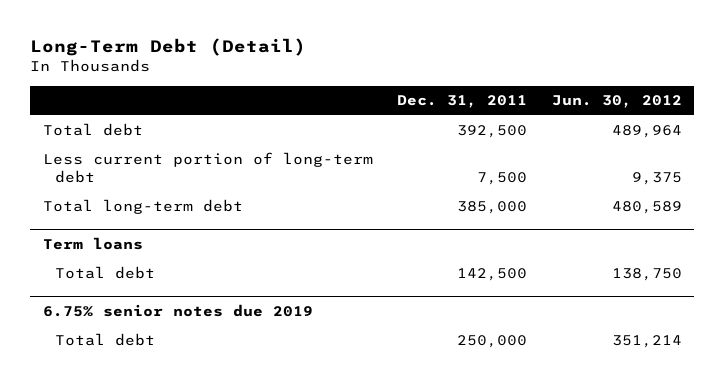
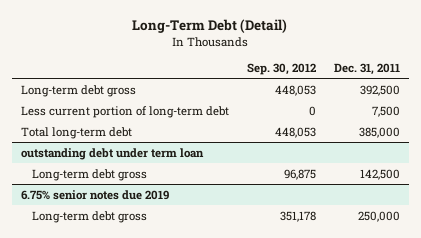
[551,95,682,109] Jun. 30, 2012 -> none
none -> [246,63,316,76] Sep. 30, 2012
[42,123,143,137] Total debt -> [20,84,136,97] Long-term debt gross
[42,237,143,251] Term loans -> none
none -> [20,147,204,160] outstanding debt under term loan
[55,266,156,280] Total debt -> [31,168,147,181] Long-term debt gross
[55,333,156,347] Total debt -> [31,210,147,223] Long-term debt gross

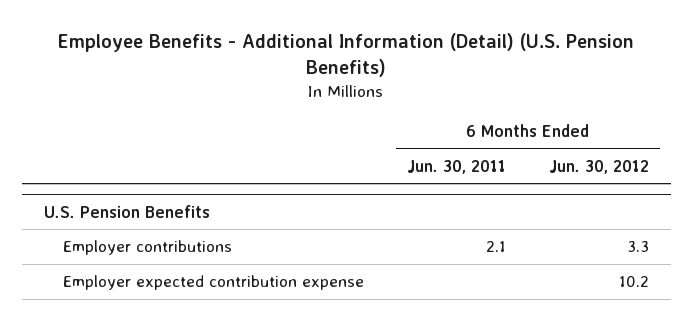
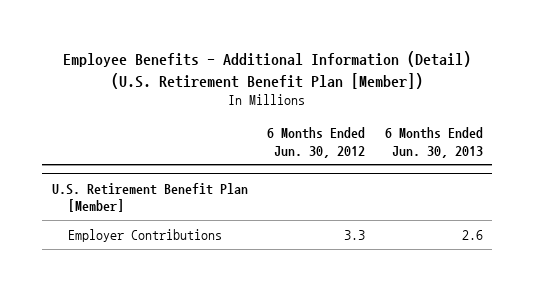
[58,33,635,78] Employee Benefits - Additional Information (Detail) (U.S. Pension Benefits) -> [63,50,472,89] Employee Benefits - Additional Information (Detail) (U.S. Retirement Benefit Plan [Member])
[406,159,506,174] Jun. 30, 2011 -> none
none -> [384,126,483,158] 6 Months Ended Jun. 30, 2013
[43,204,210,218] U.S. Pension Benefits -> none
[62,275,364,291] Employer expected contribution expense -> none
none -> [52,182,249,213] U.S. Retirement Benefit Plan [Member]
[62,240,232,256] Employer contributions -> [68,228,223,242] Employer Contributions

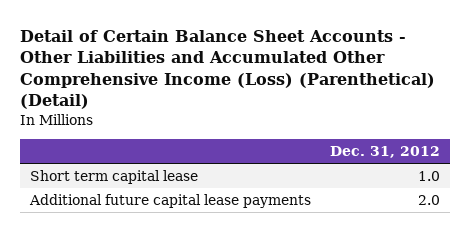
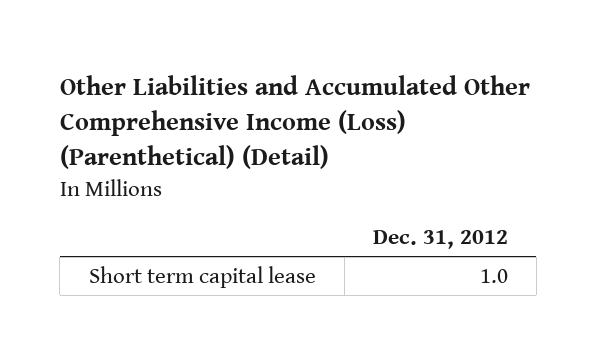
[19,29,435,110] Detail of Certain Balance Sheet Accounts - Other Liabilities and Accumulated Other Comprehensive Income (Loss) (Parenthetical) (Detail) -> [59,75,530,170] Other Liabilities and Accumulated Other Comprehensive Income (Loss) (Parenthetical) (Detail)
[28,194,311,209] Additional future capital lease payments -> none

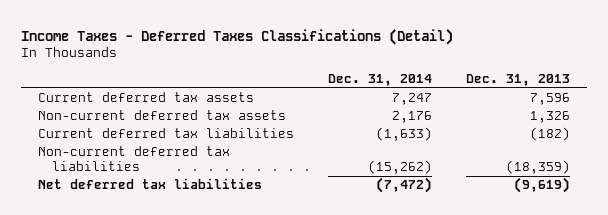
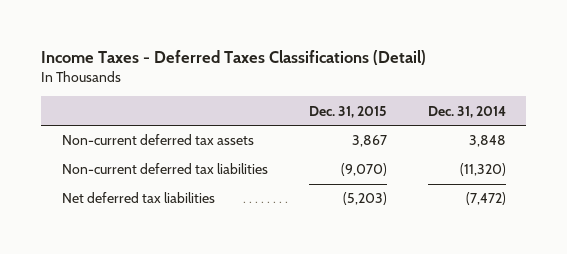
[465,73,570,86] Dec. 31, 2013 -> none
none -> [308,105,387,118] Dec. 31, 2015
[38,92,255,103] Current deferred tax assets -> none
[38,128,295,139] Current deferred tax liabilities -> none
[391,111,432,124] 2,176 -> [468,135,506,148] 3,848
[367,159,432,174] (15,262) -> [459,163,506,177] (11,320)

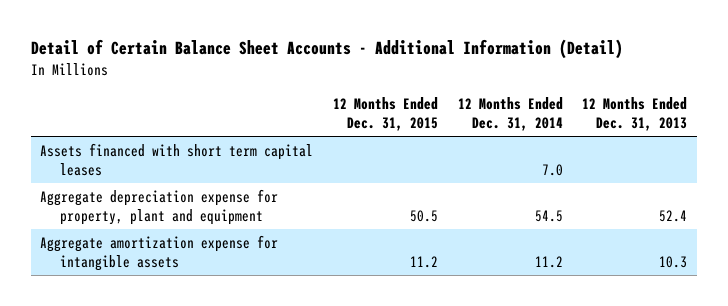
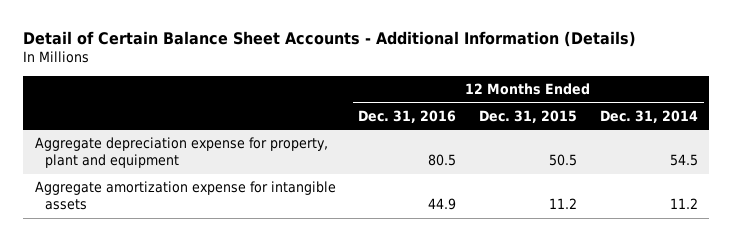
[30,39,623,60] Detail of Certain Balance Sheet Accounts - Additional Information (Detail) -> [23,31,637,48] Detail of Certain Balance Sheet Accounts - Additional Information (Details)
[582,97,688,131] 12 Months Ended Dec. 31, 2013 -> none
none -> [358,109,457,123] Dec. 31, 2016
[40,143,314,176] Assets financed with short term capital leases -> none

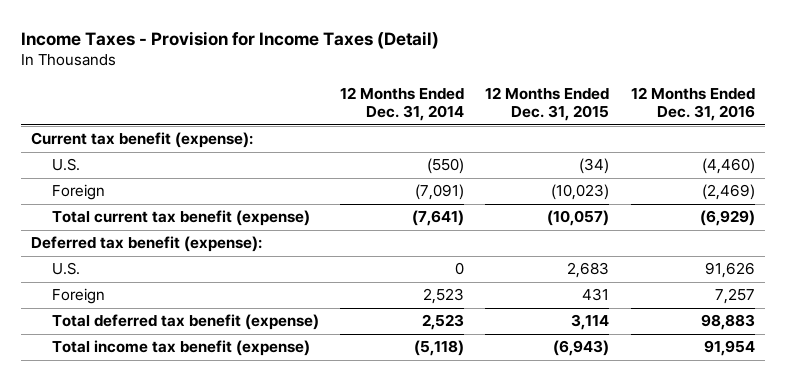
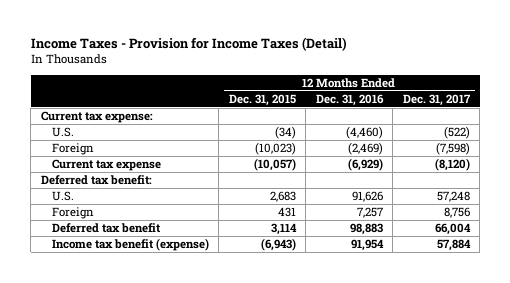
[340,86,465,122] 12 Months Ended Dec. 31, 2014 -> none
none -> [402,93,471,106] Dec. 31, 2017
[31,132,254,149] Current tax benefit (expense): -> [40,111,153,124] Current tax expense:
[51,210,310,227] Total current tax benefit (expense) -> [51,159,161,172] Current tax expense
[31,236,263,253] Deferred tax benefit (expense): -> [40,175,152,186] Deferred tax benefit:
[51,314,319,331] Total deferred tax benefit (expense) -> [51,223,161,234] Deferred tax benefit
[51,340,310,357] Total income tax benefit (expense) -> [51,238,209,252] Income tax benefit (expense)

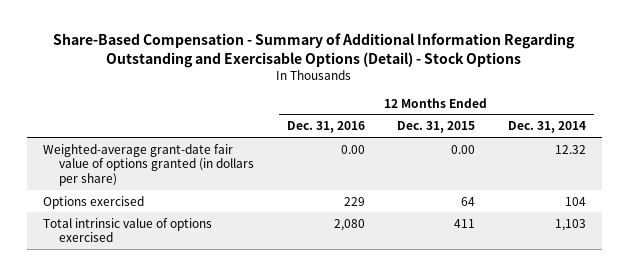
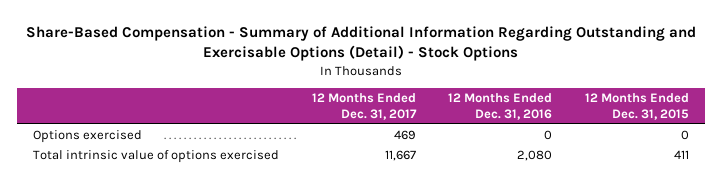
[507,121,586,134] Dec. 31, 2014 -> none
none -> [311,92,417,120] 12 Months Ended Dec. 31, 2017
[42,143,255,187] Weighted-average grant-date fair value of options granted (in dollars per share) -> none
[343,196,365,206] 229 -> [544,130,553,141] 0
[461,196,476,206] 64 -> [680,130,689,141] 0

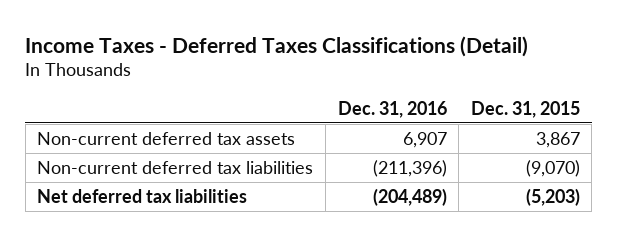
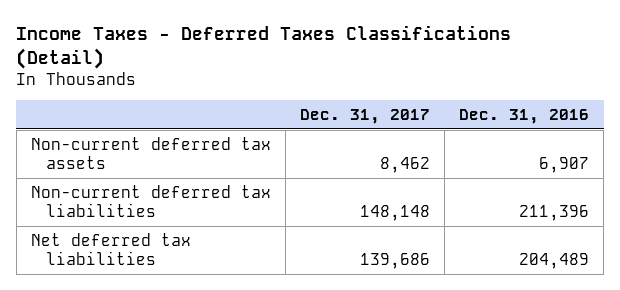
[470,100,580,118] Dec. 31, 2015 -> none
none -> [299,108,430,124] Dec. 31, 2017
[372,159,447,177] (211,396) -> [519,204,590,221] 211,396
[372,187,447,206] (204,489) -> [519,252,590,269] 204,489

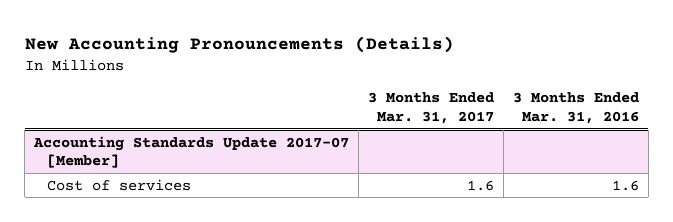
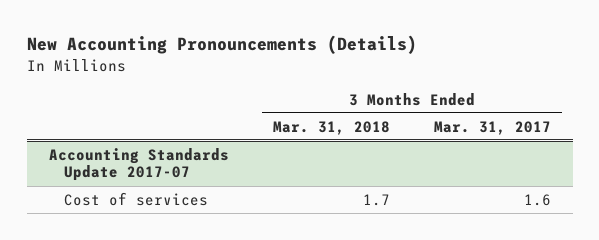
[513,92,640,125] 3 Months Ended Mar. 31, 2016 -> none
none -> [272,120,390,135] Mar. 31, 2018
[33,135,350,169] Accounting Standards Update 2017-07 [Member] -> [48,147,229,182] Accounting Standards Update 2017-07

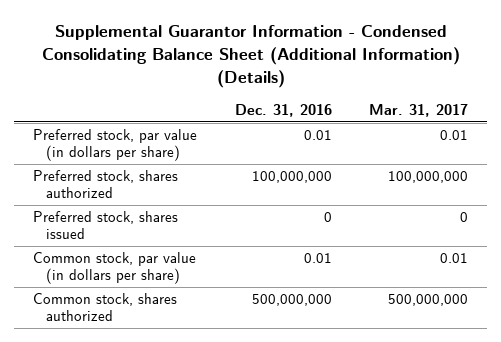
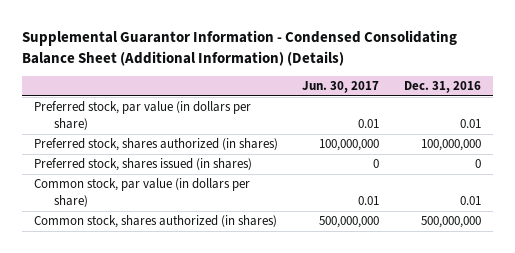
[369,103,469,117] Mar. 31, 2017 -> none
none -> [302,80,380,93] Jun. 30, 2017
[33,170,179,199] Preferred stock, shares authorized -> [34,138,279,152] Preferred stock, shares authorized (in shares)
[33,211,179,240] Preferred stock, shares issued -> [34,158,253,172] Preferred stock, shares issued (in shares)
[33,293,178,322] Common stock, shares authorized -> [34,215,278,229] Common stock, shares authorized (in shares)

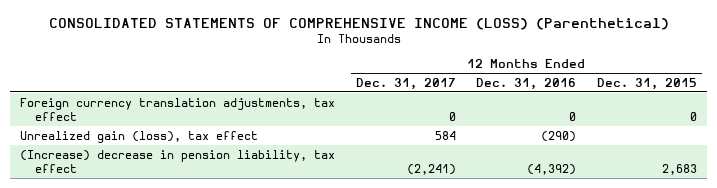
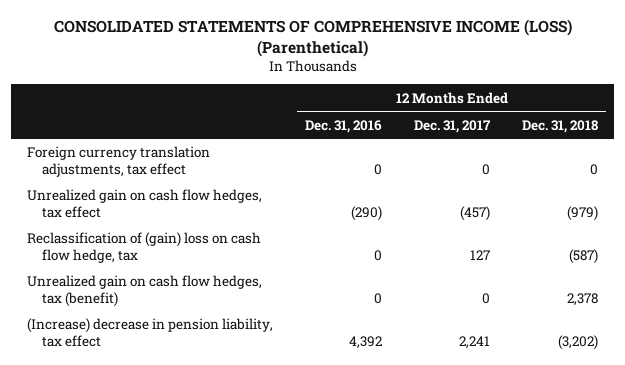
[596,77,697,90] Dec. 31, 2015 -> none
none -> [522,119,599,133] Dec. 31, 2018
none -> [27,189,263,218] Unrealized gain on cash flow hedges, tax effect
none -> [27,232,262,263] Reclassification of (gain) loss on cash flow hedge, tax
[20,130,259,143] Unrealized gain (loss), tax effect -> [27,275,263,307] Unrealized gain on cash flow hedges, tax (benefit)
[434,130,456,140] 584 -> [482,292,491,304] 0
[541,130,577,142] (290) -> [374,292,383,304] 0
[406,163,456,175] (2,241) -> [459,335,491,349] 2,241
[527,163,577,175] (4,392) -> [349,335,383,349] 4,392

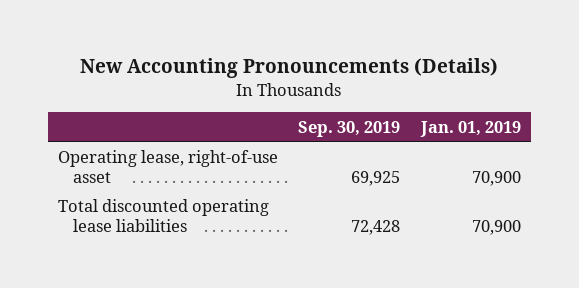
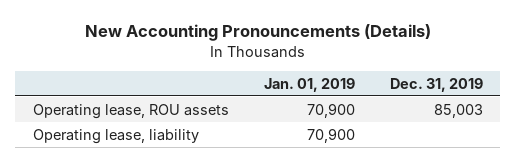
[298,120,401,137] Sep. 30, 2019 -> none
none -> [389,77,483,92] Dec. 31, 2019
[57,149,278,183] Operating lease, right-of-use asset -> [32,103,229,119] Operating lease, ROU assets
[57,198,269,232] Total discounted operating lease liabilities -> [32,128,199,144] Operating lease, liability

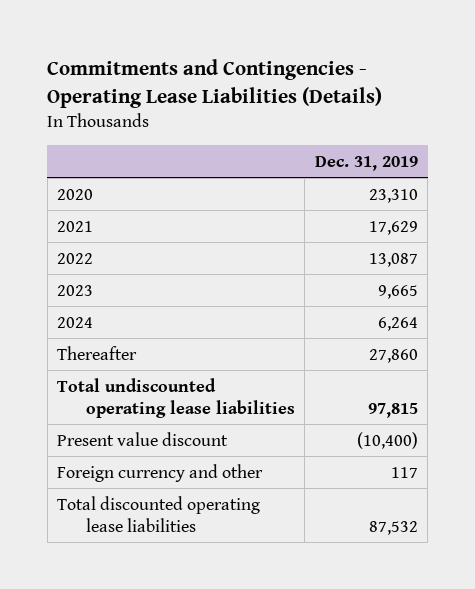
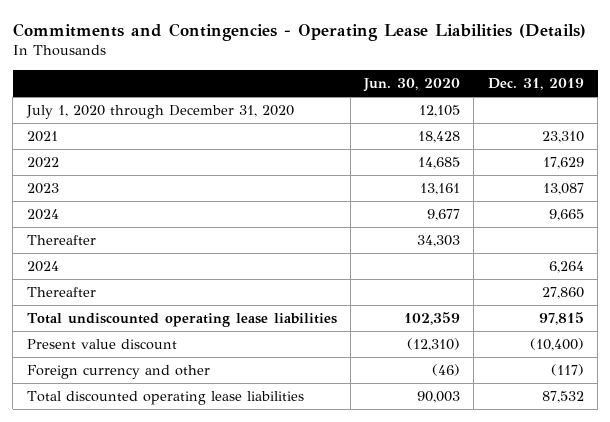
none -> [363,78,461,93] Jun. 30, 2020
none -> [25,105,294,120] July 1, 2020 through December 31, 2020
[57,188,94,200] 2020 -> [26,131,58,143] 2021
[57,220,94,232] 2021 -> [26,157,59,169] 2022
[57,252,94,264] 2022 -> [26,183,59,195] 2023
[57,284,94,296] 2023 -> [26,209,59,221] 2024
none -> [26,235,96,246] Thereafter
[390,466,418,478] 117 -> [550,364,584,377] (117)

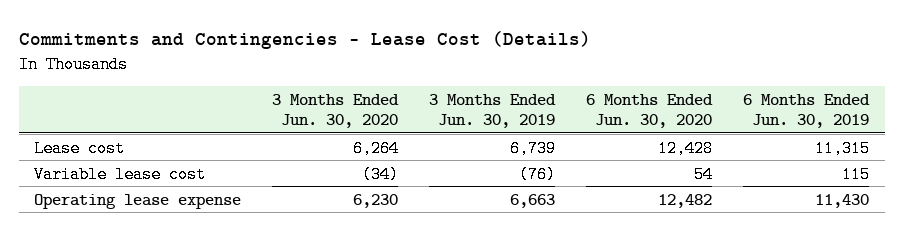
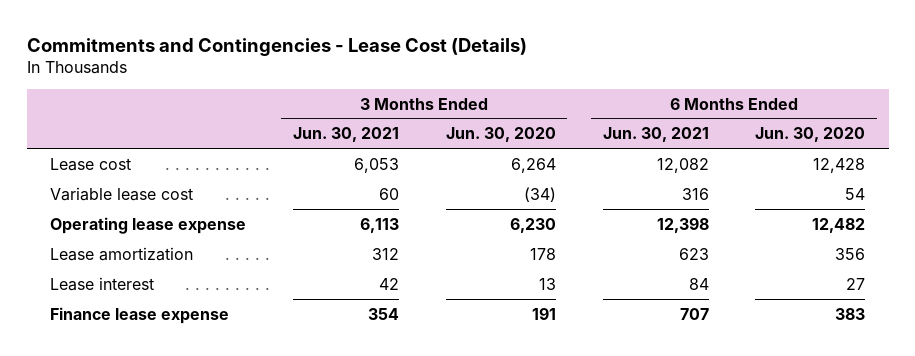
[429,93,557,128] 3 Months Ended Jun. 30, 2019 -> none
[743,93,871,128] 6 Months Ended Jun. 30, 2019 -> none
none -> [292,127,399,143] Jun. 30, 2021
none -> [602,127,709,143] Jun. 30, 2021
none -> [50,246,194,261] Lease amortization
none -> [50,276,155,291] Lease interest
none -> [50,306,230,324] Finance lease expense

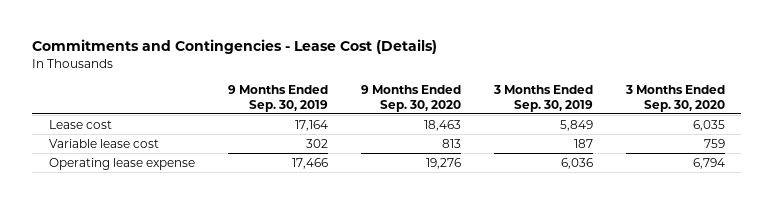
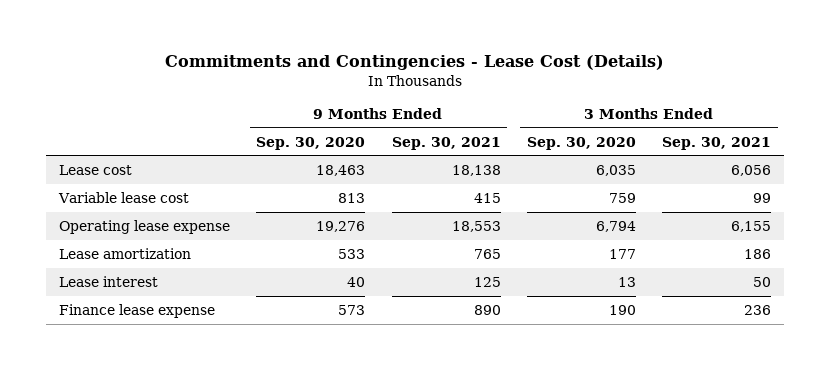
[227,84,328,112] 9 Months Ended Sep. 30, 2019 -> none
[492,84,593,112] 3 Months Ended Sep. 30, 2019 -> none
none -> [391,136,501,150] Sep. 30, 2021
none -> [662,136,772,150] Sep. 30, 2021
none -> [59,247,192,259] Lease amortization
none -> [59,275,159,287] Lease interest
none -> [59,303,216,318] Finance lease expense

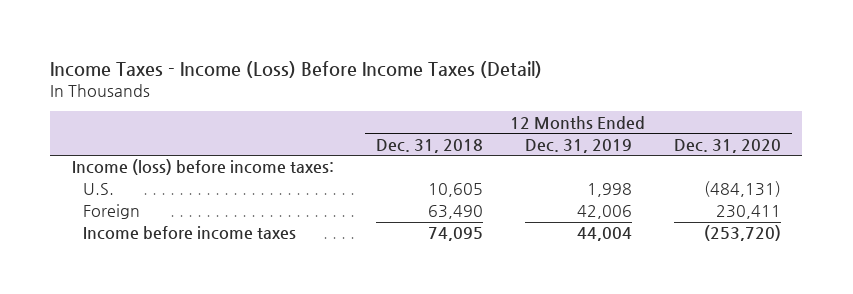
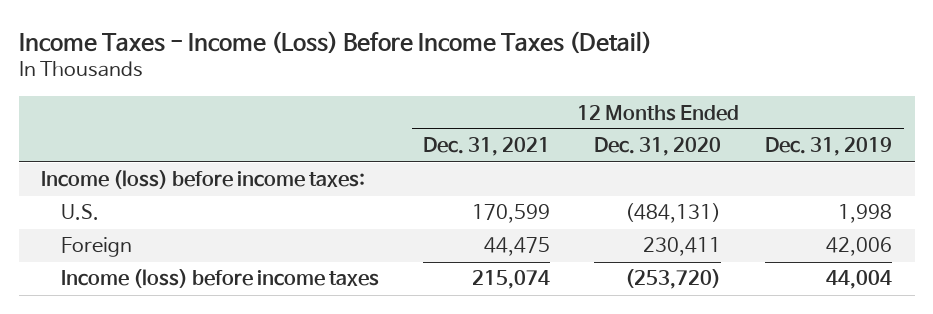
[375,138,483,153] Dec. 31, 2018 -> none
none -> [423,137,551,157] Dec. 31, 2021
[83,226,297,241] Income before income taxes -> [61,269,380,289] Income (loss) before income taxes

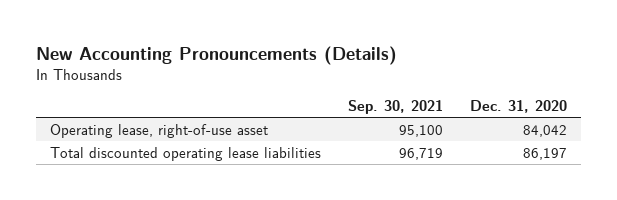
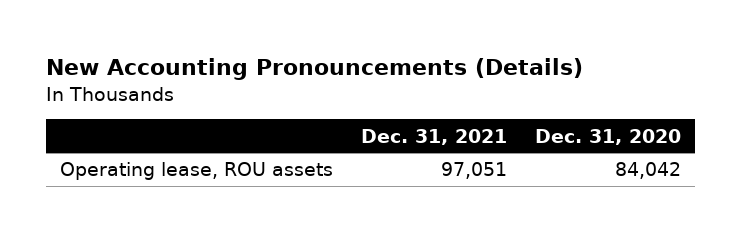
[348,100,444,115] Sep. 30, 2021 -> none
none -> [361,128,508,145] Dec. 31, 2021
[49,146,321,161] Total discounted operating lease liabilities -> none
[49,123,268,138] Operating lease, right-of-use asset -> [59,162,333,181] Operating lease, ROU assets

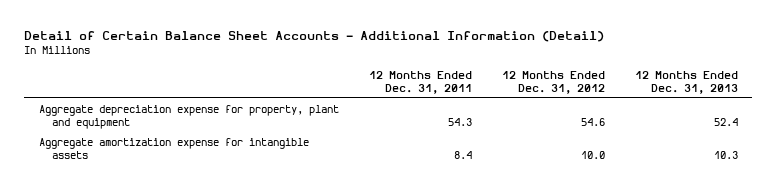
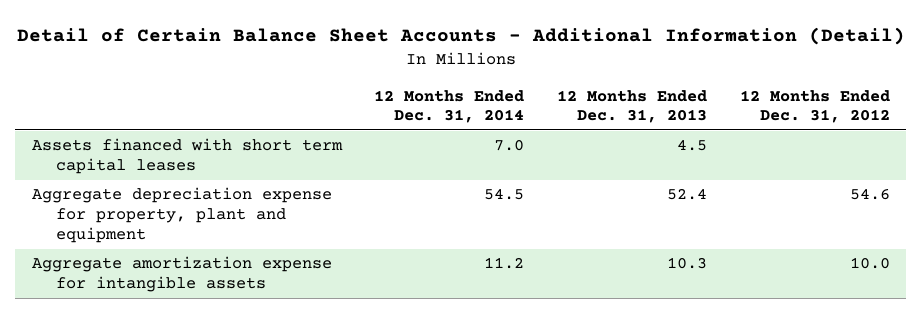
[368,70,472,94] 12 Months Ended Dec. 31, 2011 -> none
none -> [374,89,525,124] 12 Months Ended Dec. 31, 2014
none -> [31,138,343,175] Assets financed with short term capital leases

